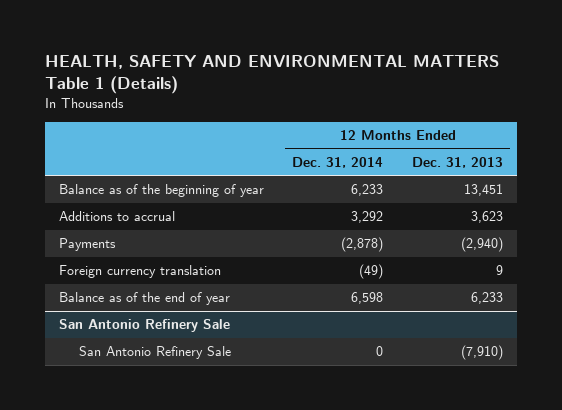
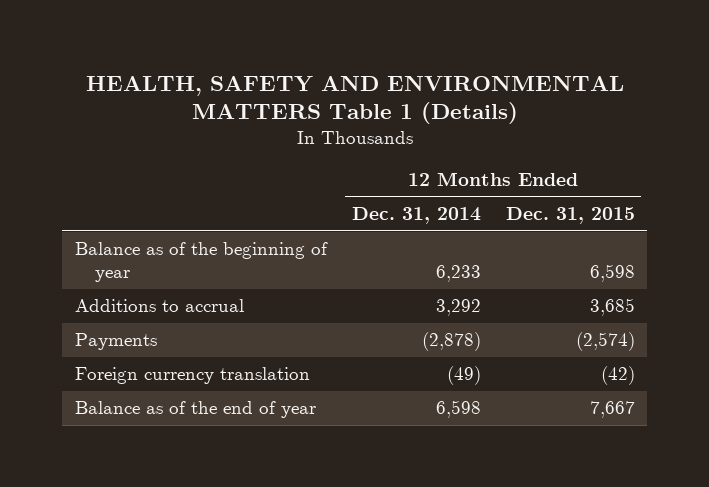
[412,156,504,168] Dec. 31, 2013 -> none
none -> [505,207,635,225] Dec. 31, 2015
[58,319,230,333] San Antonio Refinery Sale -> none
[78,346,231,360] San Antonio Refinery Sale -> none

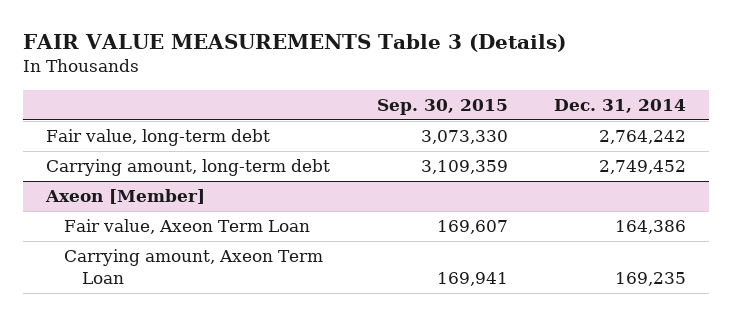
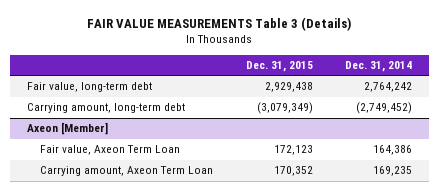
[376,98,508,115] Sep. 30, 2015 -> none
none -> [245,61,313,73] Dec. 31, 2015
[599,160,687,175] 2,749,452 -> [356,102,413,115] (2,749,452)

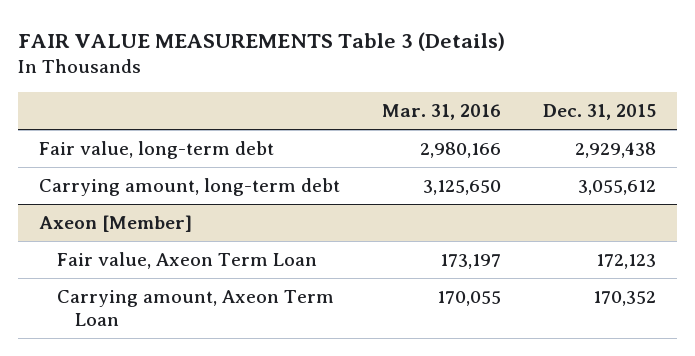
[345,61,413,73] Dec. 31, 2014 -> none
none -> [382,104,502,121] Mar. 31, 2016
[256,102,313,115] (3,079,349) -> [577,179,656,195] 3,055,612

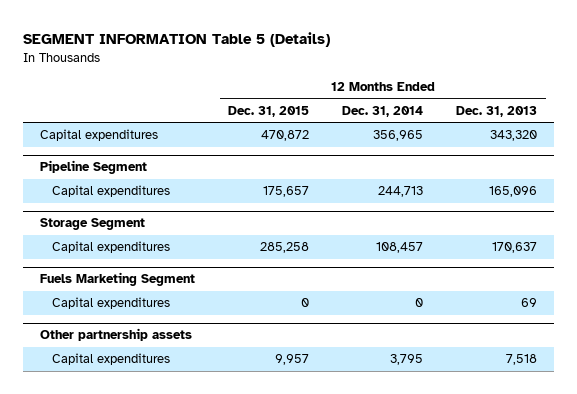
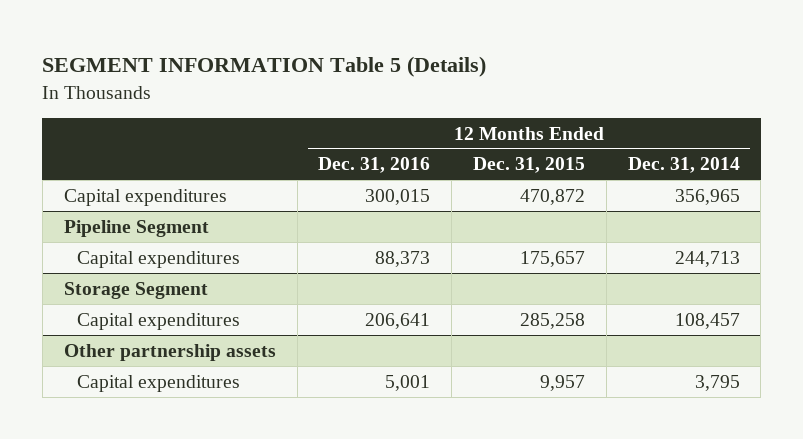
[456,105,538,117] Dec. 31, 2013 -> none
none -> [318,157,431,174] Dec. 31, 2016
[40,272,196,287] Fuels Marketing Segment -> none
[52,297,171,310] Capital expenditures -> none

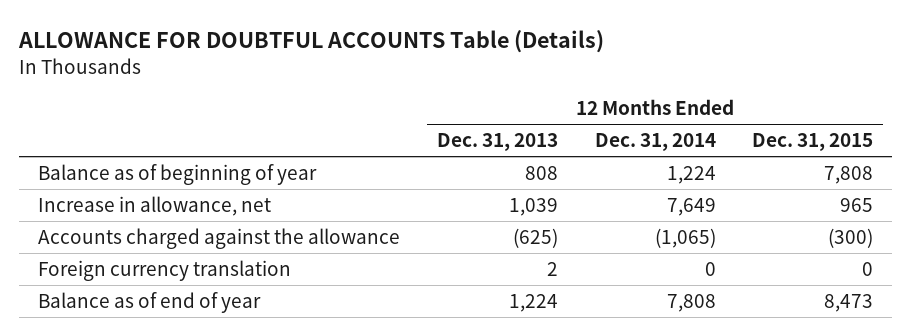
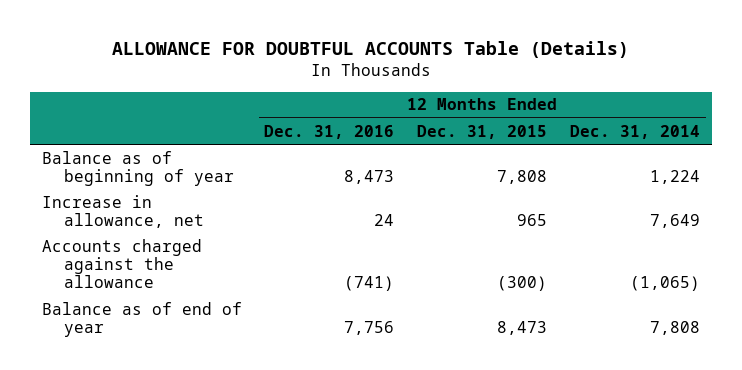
[436,133,558,152] Dec. 31, 2013 -> none
none -> [264,124,395,139] Dec. 31, 2016
[37,259,291,281] Foreign currency translation -> none

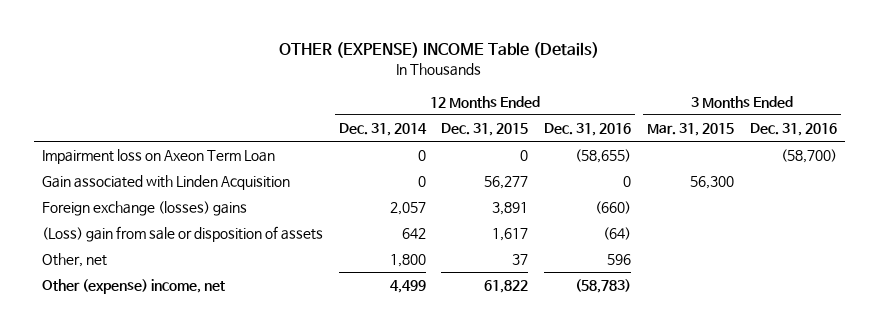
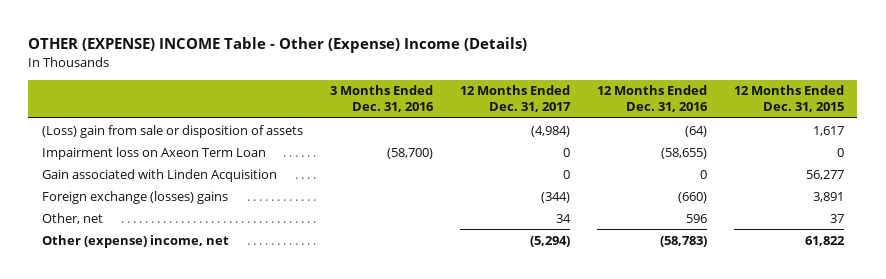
[279,42,600,59] OTHER (EXPENSE) INCOME Table (Details) -> [28,36,528,53] OTHER (EXPENSE) INCOME Table - Other (Expense) Income (Details)
[338,123,427,137] Dec. 31, 2014 -> none
[647,123,735,137] Mar. 31, 2015 -> none
none -> [459,85,571,113] 12 Months Ended Dec. 31, 2017
[41,226,323,243] (Loss) gain from sale or disposition of assets -> [41,124,303,138] (Loss) gain from sale or disposition of assets

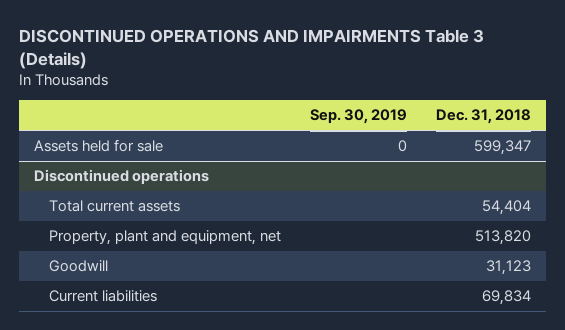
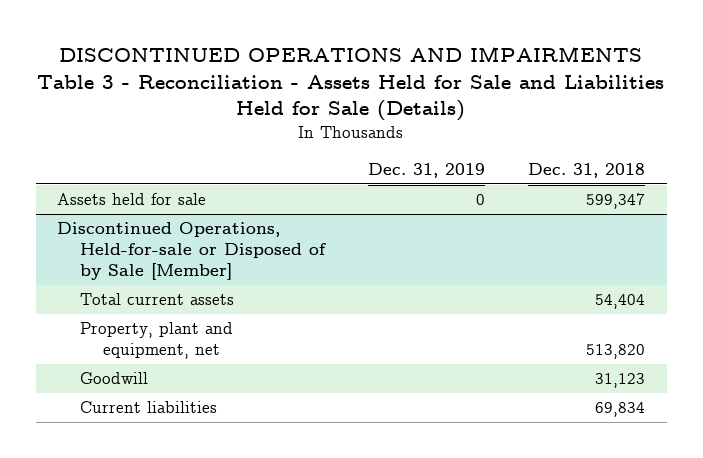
[19,29,485,70] DISCONTINUED OPERATIONS AND IMPAIRMENTS Table 3 (Details) -> [37,46,665,122] DISCONTINUED OPERATIONS AND IMPAIRMENTS Table 3 - Reconciliation - Assets Held for Sale and Liabilities Held for Sale (Details)
[310,109,408,125] Sep. 30, 2019 -> none
none -> [368,163,486,179] Dec. 31, 2019
[33,169,209,185] Discontinued operations -> [57,222,327,280] Discontinued Operations, Held-for-sale or Disposed of by Sale [Member]

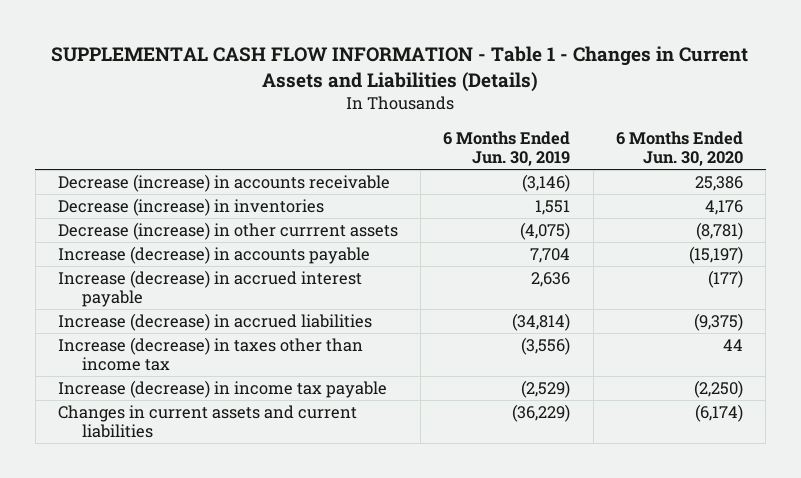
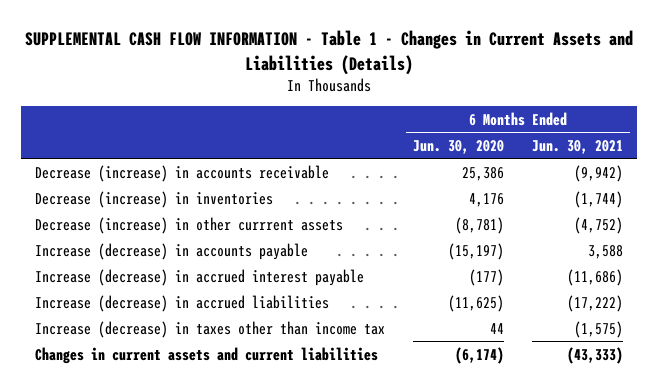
[443,130,571,167] 6 Months Ended Jun. 30, 2019 -> none
none -> [531,139,623,154] Jun. 30, 2021
[693,312,743,331] (9,375) -> [448,294,505,312] (11,625)
[58,379,388,398] Increase (decrease) in income tax payable -> none

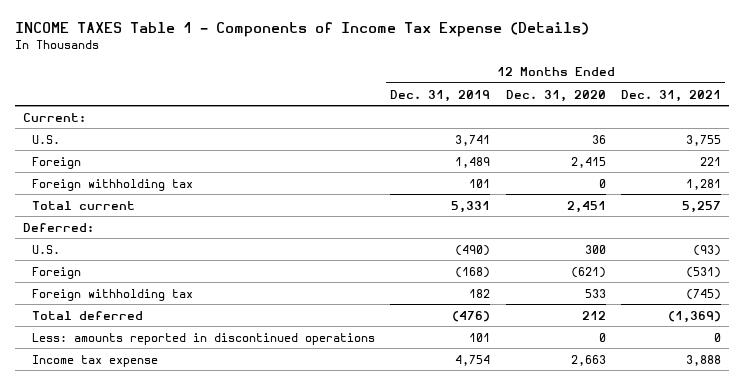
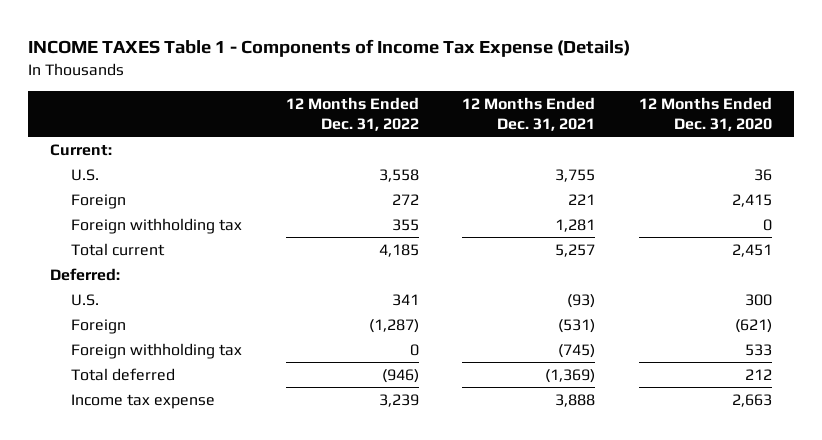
[390,89,491,102] Dec. 31, 2019 -> none
none -> [285,96,419,131] 12 Months Ended Dec. 31, 2022
[31,332,375,345] Less: amounts reported in discontinued operations -> none

